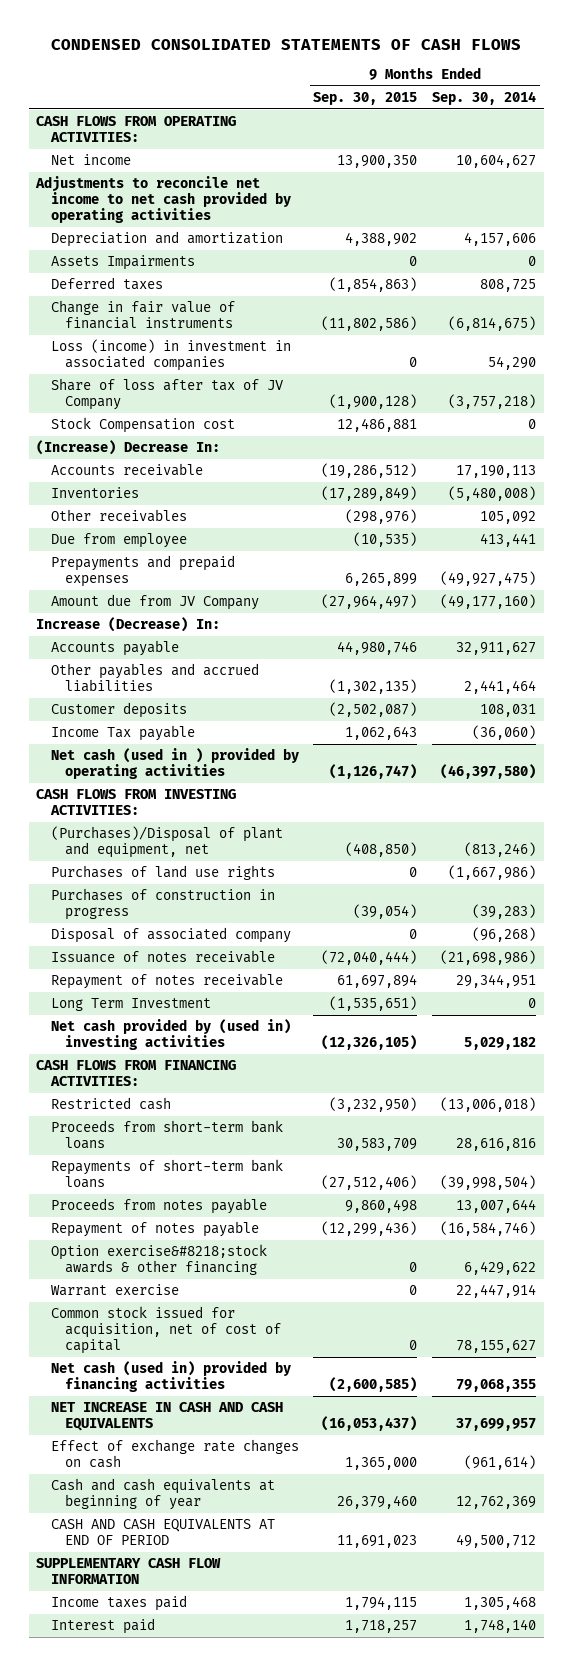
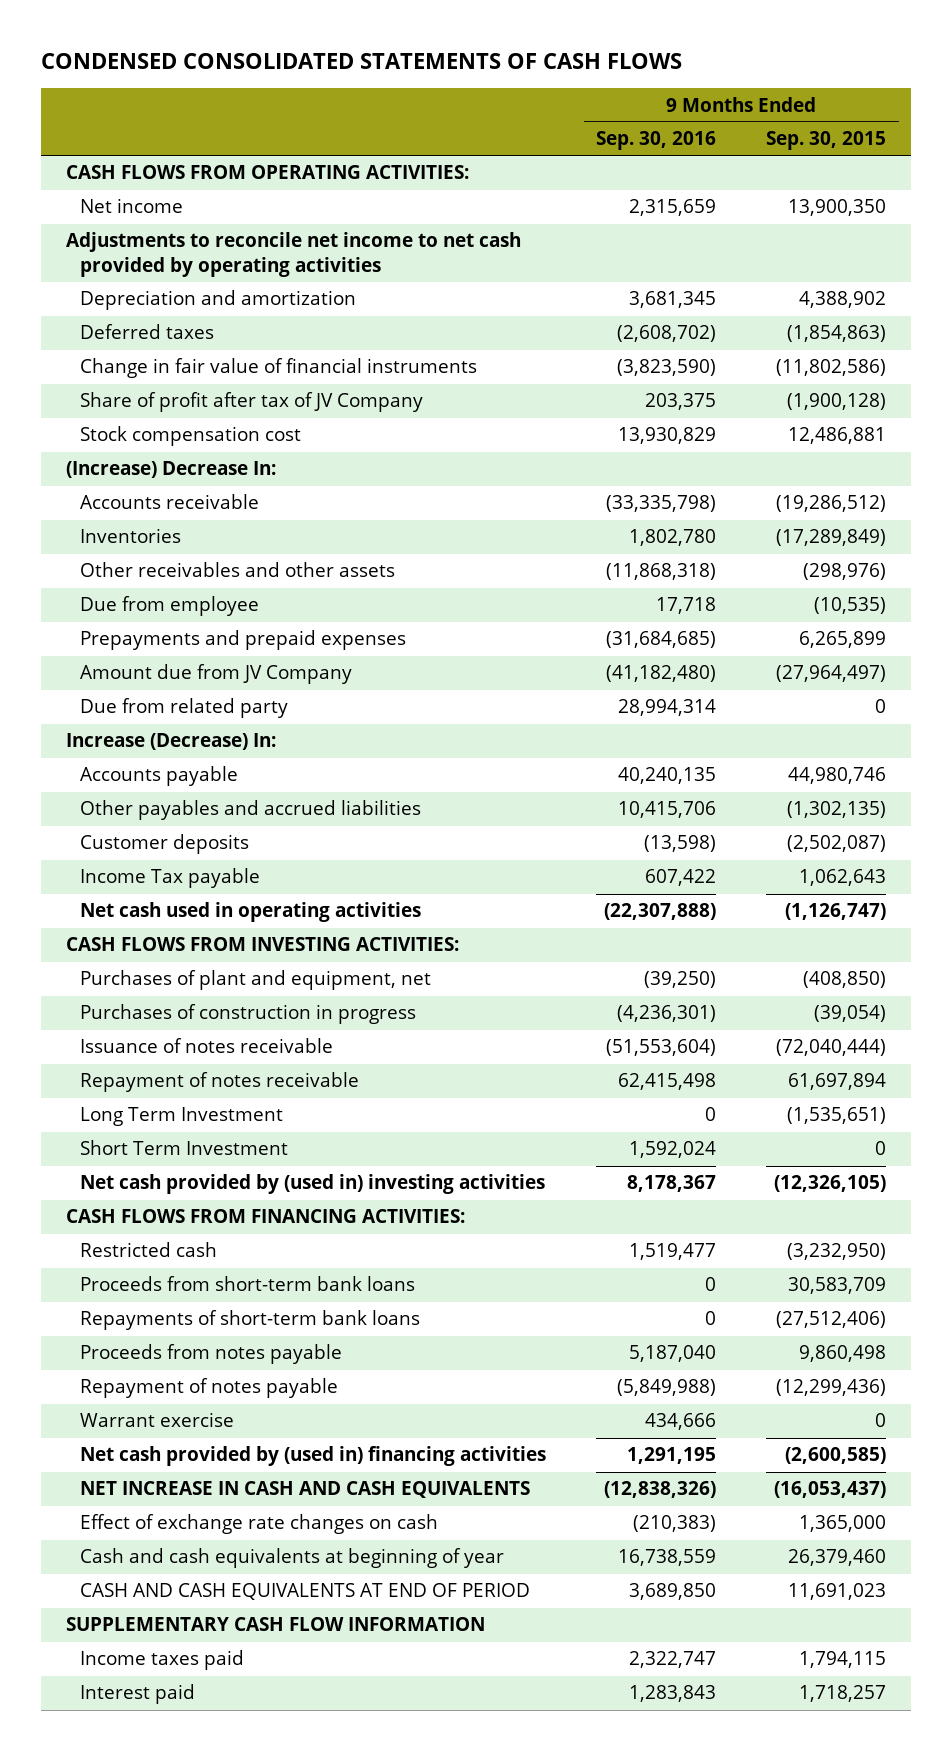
[432,90,537,105] Sep. 30, 2014 -> none
none -> [596,131,717,151] Sep. 30, 2016
[50,255,195,271] Assets Impairments -> none
[50,339,291,372] Loss (income) in investment in associated companies -> none
[50,378,283,411] Share of loss after tax of JV Company -> [80,392,424,413] Share of profit after tax of JV Company
[50,417,235,434] Stock Compensation cost -> [80,426,302,447] Stock compensation cost
[50,509,187,523] Other receivables -> [80,562,396,578] Other receivables and other assets
none -> [80,698,289,719] Due from related party
[50,748,299,780] Net cash (used in ) provided by operating activities -> [80,902,422,923] Net cash used in operating activities
[50,865,275,881] Purchases of land use rights -> none
[50,826,283,859] (Purchases)/Disposal of plant and equipment, net -> [80,970,432,991] Purchases of plant and equipment, net
[50,927,291,944] Disposal of associated company -> none
none -> [80,1140,289,1156] Short Term Investment
[50,1244,267,1276] Option exercise&#8218;stock awards & other financing -> none
[50,1306,281,1355] Common stock issued for acquisition, net of cost of capital -> none
[50,1361,291,1393] Net cash (used in) provided by financing activities -> [80,1446,547,1467] Net cash provided by (used in) financing activities

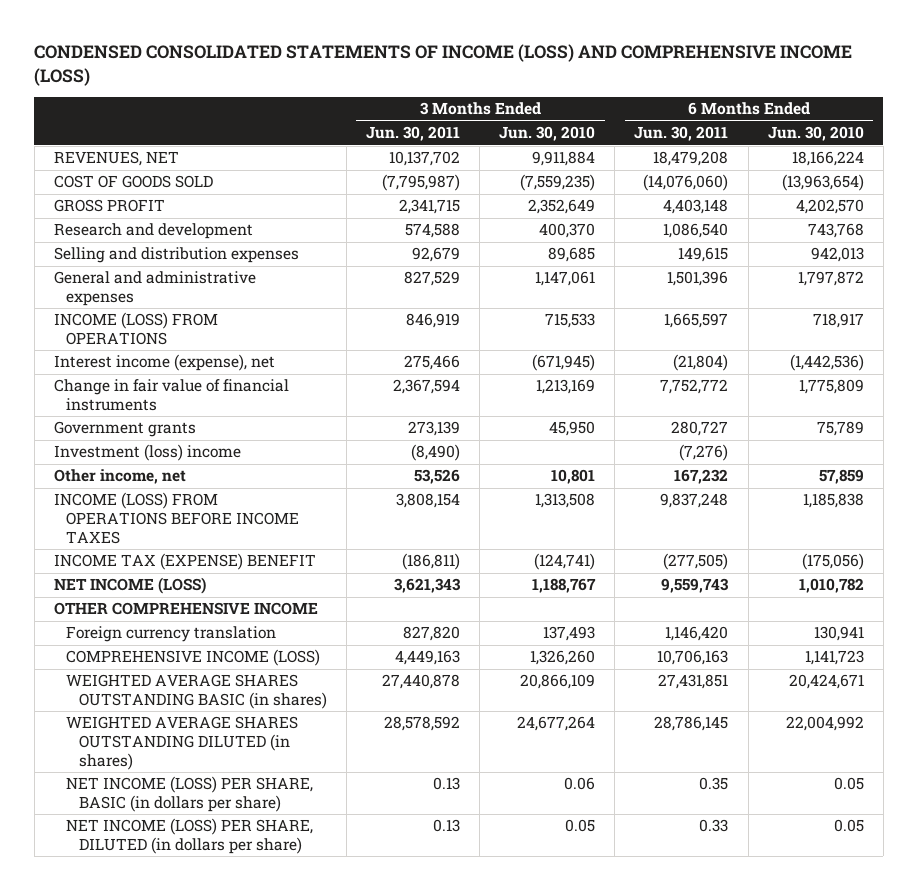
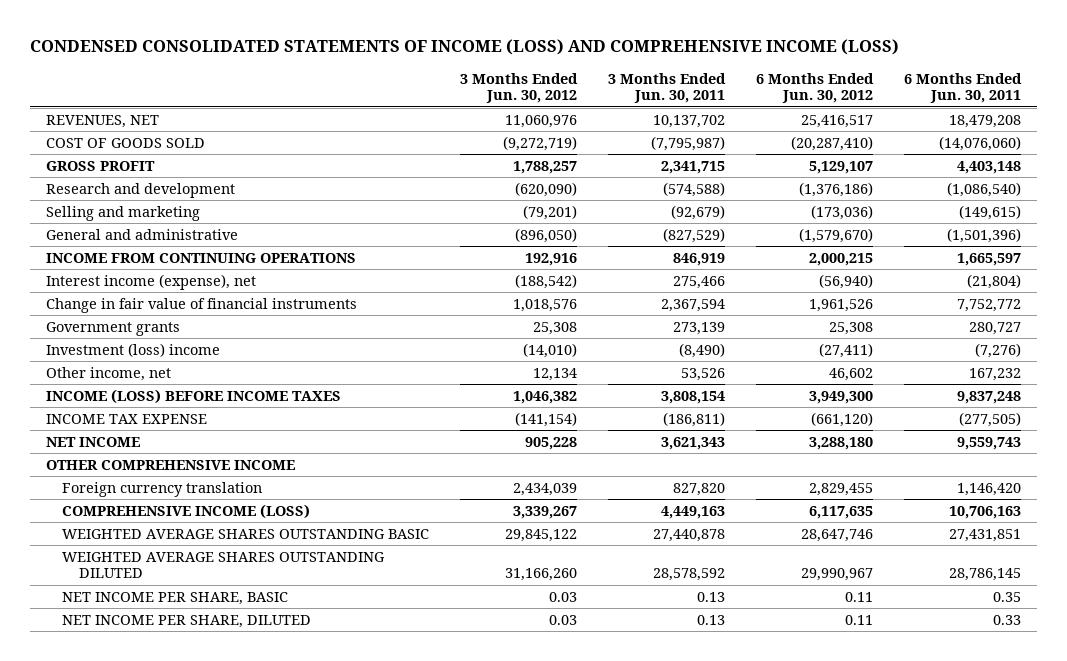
[499,126,596,142] Jun. 30, 2010 -> none
[767,126,864,142] Jun. 30, 2010 -> none
none -> [460,72,579,104] 3 Months Ended Jun. 30, 2012
none -> [756,72,875,104] 6 Months Ended Jun. 30, 2012
[405,223,461,239] 574,588 -> [663,181,726,197] (574,588)
[663,223,729,239] 1,086,540 -> [947,181,1022,197] (1,086,540)
[53,247,299,264] Selling and distribution expenses -> [45,205,200,221] Selling and marketing
[412,247,461,263] 92,679 -> [671,204,726,220] (92,679)
[678,247,729,263] 149,615 -> [959,204,1022,220] (149,615)
[53,271,256,306] General and administrative expenses -> [45,228,238,240] General and administrative
[404,271,461,287] 827,529 -> [663,227,726,243] (827,529)
[667,271,729,287] 1,501,396 -> [947,227,1022,243] (1,501,396)
[53,312,218,345] INCOME (LOSS) FROM OPERATIONS -> [45,252,356,263] INCOME FROM CONTINUING OPERATIONS
[53,492,300,544] INCOME (LOSS) FROM OPERATIONS BEFORE INCOME TAXES -> [45,388,341,404] INCOME (LOSS) BEFORE INCOME TAXES
[53,553,316,571] INCOME TAX (EXPENSE) BENEFIT -> [45,413,207,424] INCOME TAX EXPENSE
[53,577,206,595] NET INCOME (LOSS) -> [45,436,140,447] NET INCOME
[66,674,327,709] WEIGHTED AVERAGE SHARES OUTSTANDING BASIC (in shares) -> [62,528,430,539] WEIGHTED AVERAGE SHARES OUTSTANDING BASIC
[66,716,299,770] WEIGHTED AVERAGE SHARES OUTSTANDING DILUTED (in shares) -> [62,551,386,579] WEIGHTED AVERAGE SHARES OUTSTANDING DILUTED
[66,776,314,812] NET INCOME (LOSS) PER SHARE, BASIC (in dollars per share) -> [62,591,289,605] NET INCOME PER SHARE, BASIC
[66,818,314,854] NET INCOME (LOSS) PER SHARE, DILUTED (in dollars per share) -> [62,614,312,628] NET INCOME PER SHARE, DILUTED

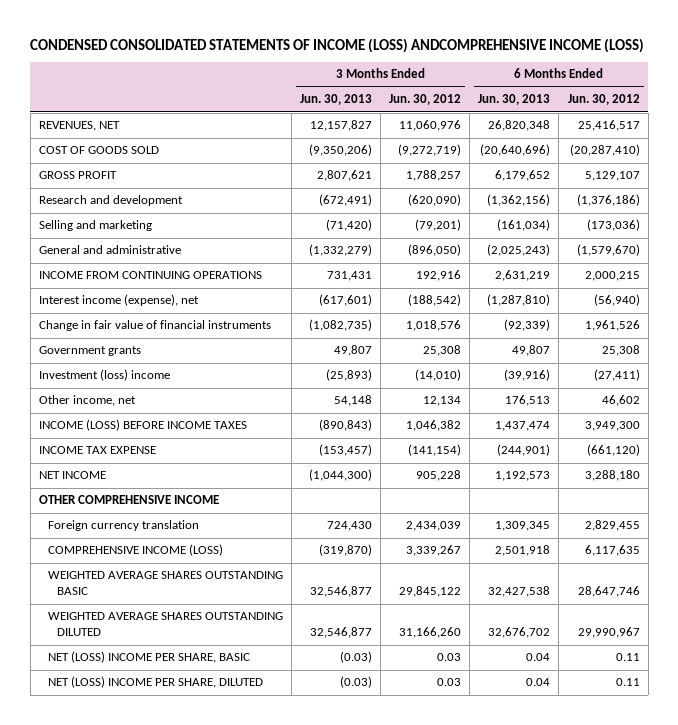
[30,39,900,56] CONDENSED CONSOLIDATED STATEMENTS OF INCOME (LOSS) AND COMPREHENSIVE INCOME (LOSS) -> [30,37,645,53] CONDENSED CONSOLIDATED STATEMENTS OF INCOME (LOSS) ANDCOMPREHENSIVE INCOME (LOSS)
[608,72,727,104] 3 Months Ended Jun. 30, 2011 -> none
[904,72,1023,104] 6 Months Ended Jun. 30, 2011 -> none
none -> [300,94,373,106] Jun. 30, 2013
none -> [478,94,551,106] Jun. 30, 2013
[62,591,289,605] NET INCOME PER SHARE, BASIC -> [47,651,250,664] NET (LOSS) INCOME PER SHARE, BASIC
[62,614,312,628] NET INCOME PER SHARE, DILUTED -> [47,676,263,689] NET (LOSS) INCOME PER SHARE, DILUTED

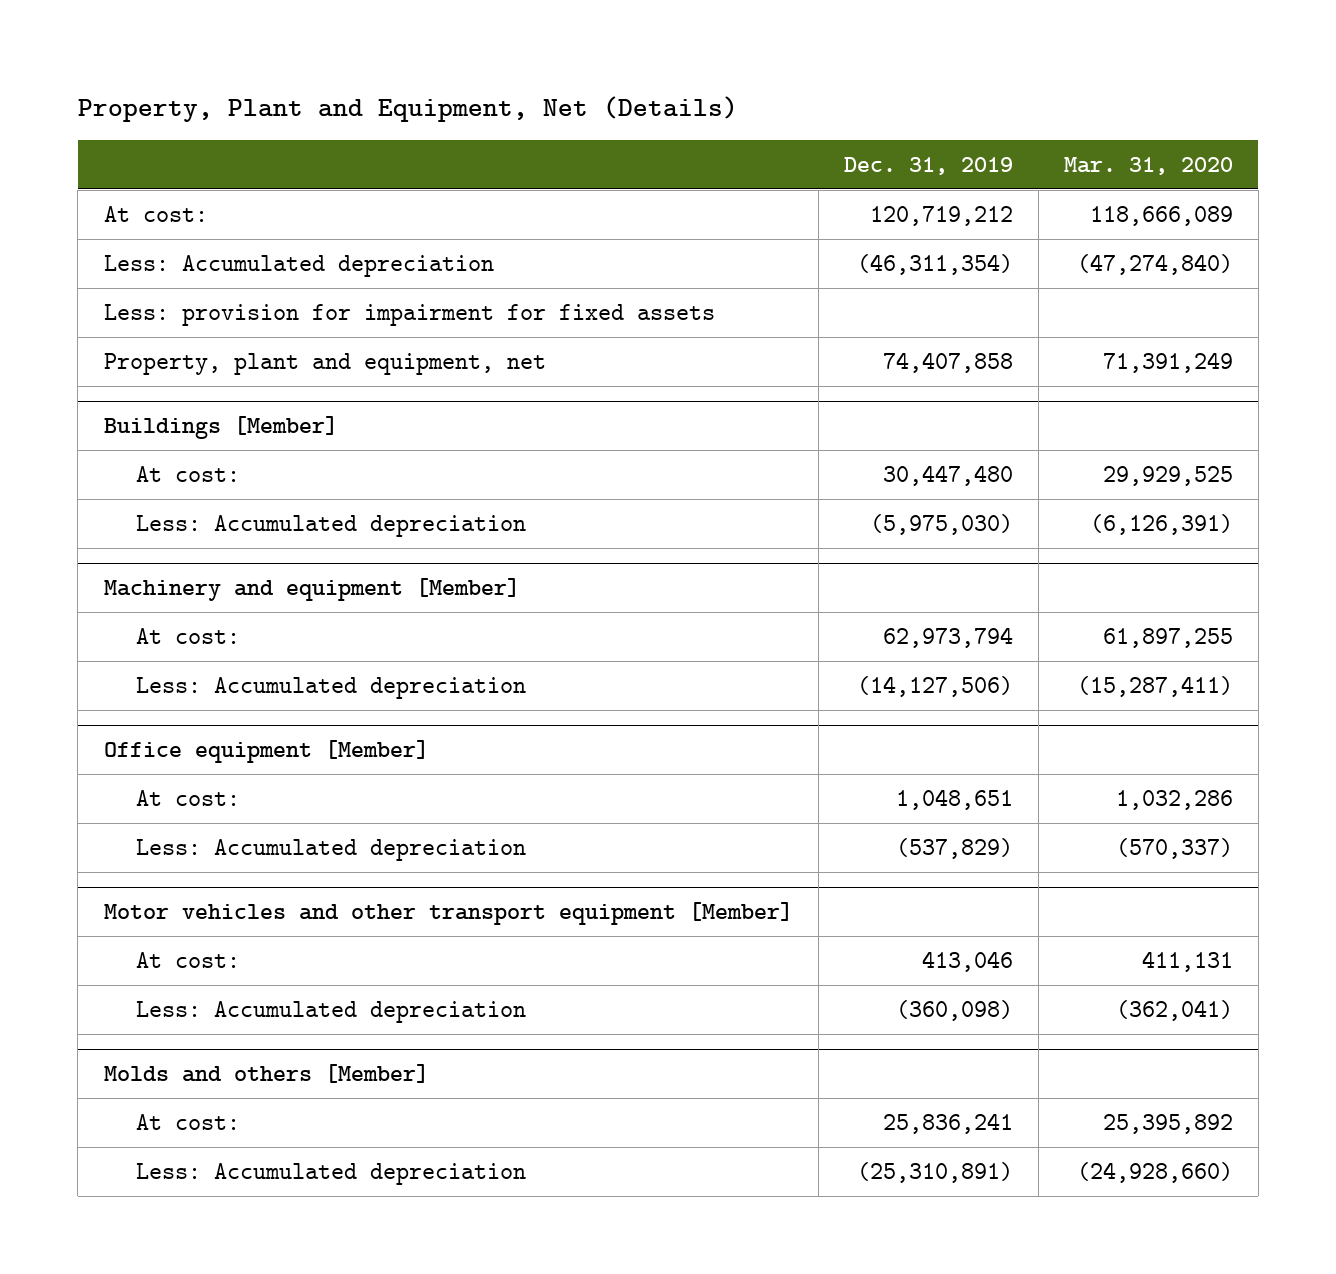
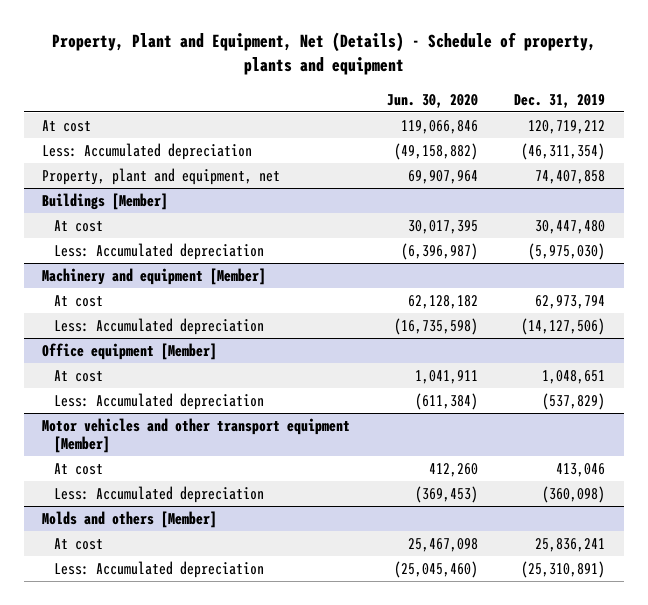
[77,95,738,122] Property, Plant and Equipment, Net (Details) -> [51,32,596,76] Property, Plant and Equipment, Net (Details) - Schedule of property, plants and equipment
[1063,157,1233,176] Mar. 31, 2020 -> none
none -> [386,93,478,108] Jun. 30, 2020
[103,205,208,222] At cost: -> [42,120,92,133] At cost
[103,303,715,326] Less: provision for impairment for fixed assets -> none
[136,465,241,482] At cost: -> [54,220,104,233] At cost
[136,627,241,644] At cost: -> [54,295,104,308] At cost
[136,789,241,806] At cost: -> [54,370,104,383] At cost
[136,951,241,968] At cost: -> [54,463,104,476] At cost
[136,1113,241,1130] At cost: -> [54,538,104,551] At cost

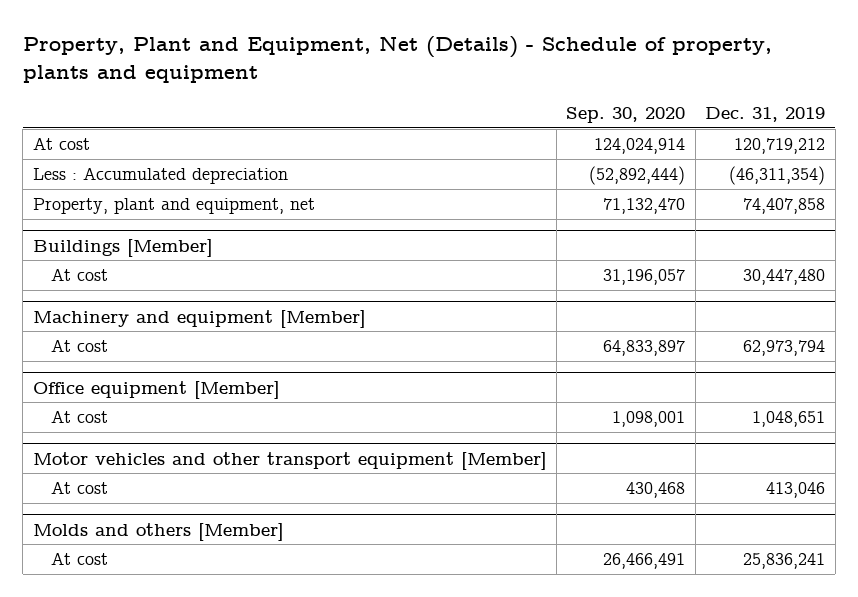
[386,93,478,108] Jun. 30, 2020 -> none
none -> [566,106,686,123] Sep. 30, 2020
[42,143,253,161] Less: Accumulated depreciation -> [32,167,288,185] Less : Accumulated depreciation
[54,243,265,261] Less: Accumulated depreciation -> none
[54,318,265,336] Less: Accumulated depreciation -> none
[54,393,265,411] Less: Accumulated depreciation -> none
[54,486,265,504] Less: Accumulated depreciation -> none
[54,561,265,579] Less: Accumulated depreciation -> none

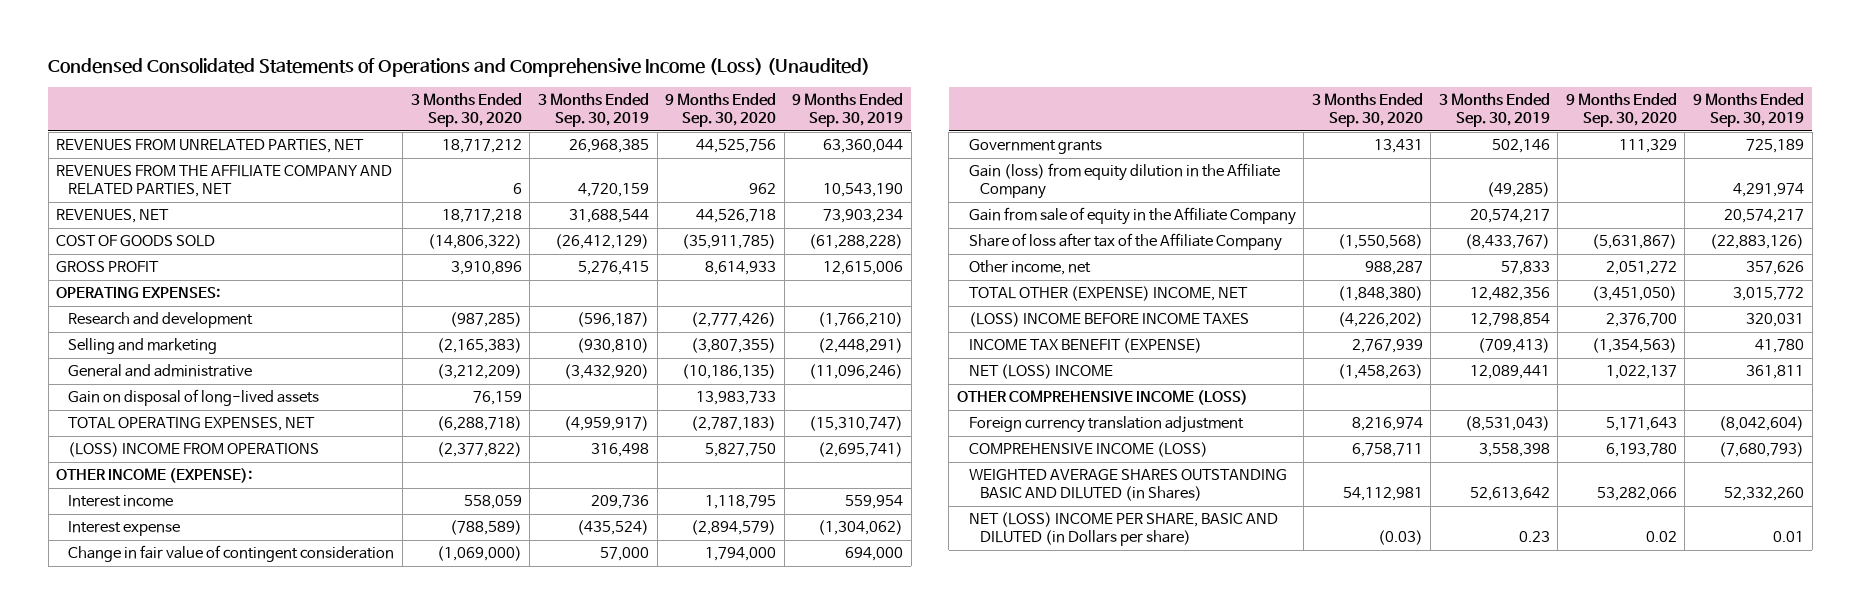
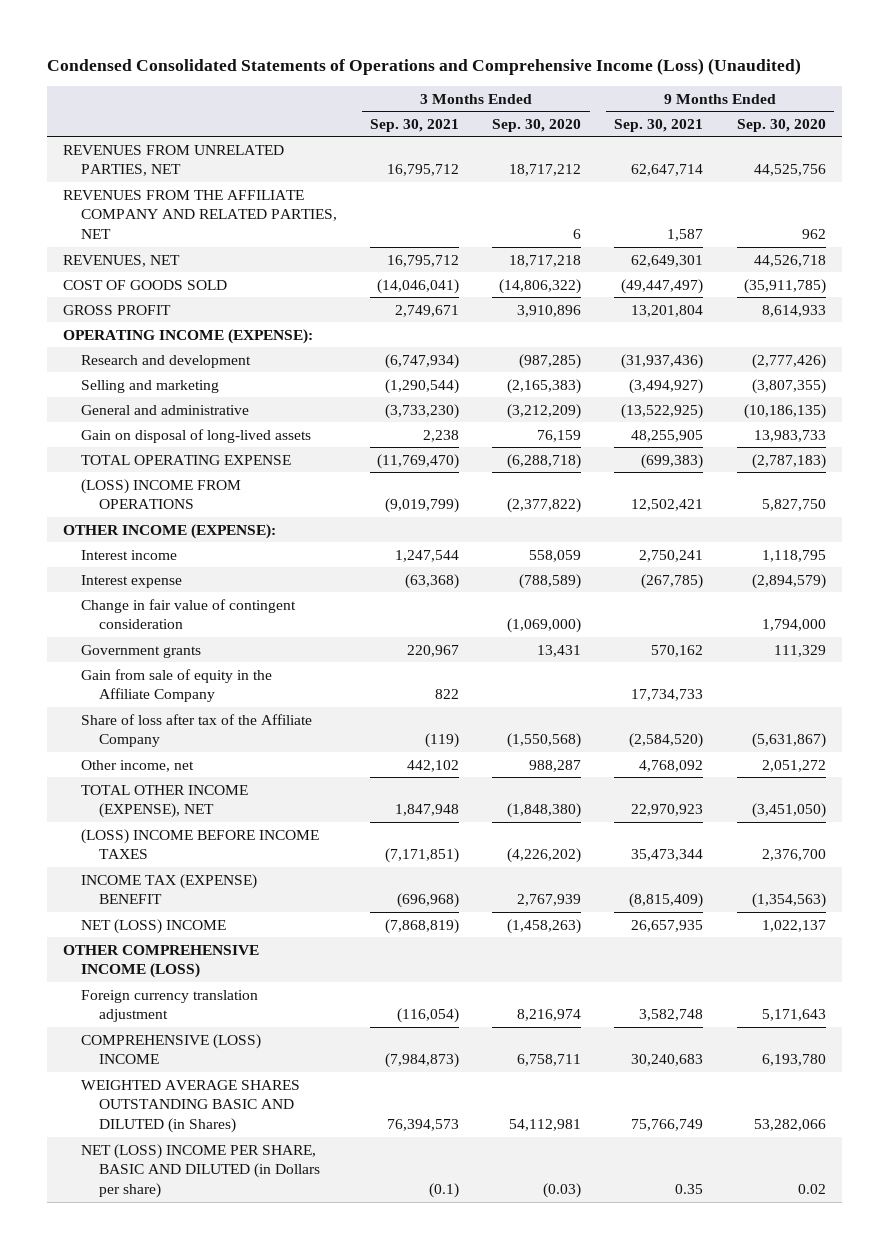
[537,93,649,128] 3 Months Ended Sep. 30, 2019 -> none
[792,93,904,128] 9 Months Ended Sep. 30, 2019 -> none
none -> [370,118,460,132] Sep. 30, 2021
none -> [614,118,704,132] Sep. 30, 2021
[56,287,221,299] OPERATING EXPENSES: -> [63,328,314,344] OPERATING INCOME (EXPENSE):
[67,417,315,432] TOTAL OPERATING EXPENSES, NET -> [81,454,292,465] TOTAL OPERATING EXPENSE
[968,163,1280,200] Gain (loss) from equity dilution in the Affiliate Company -> none
[968,286,1248,302] TOTAL OTHER (EXPENSE) INCOME, NET -> [81,784,249,819] TOTAL OTHER INCOME (EXPENSE), NET
[968,338,1202,354] INCOME TAX BENEFIT (EXPENSE) -> [81,873,258,905] INCOME TAX (EXPENSE) BENEFIT
[968,442,1208,458] COMPREHENSIVE INCOME (LOSS) -> [81,1033,262,1065] COMPREHENSIVE (LOSS) INCOME

